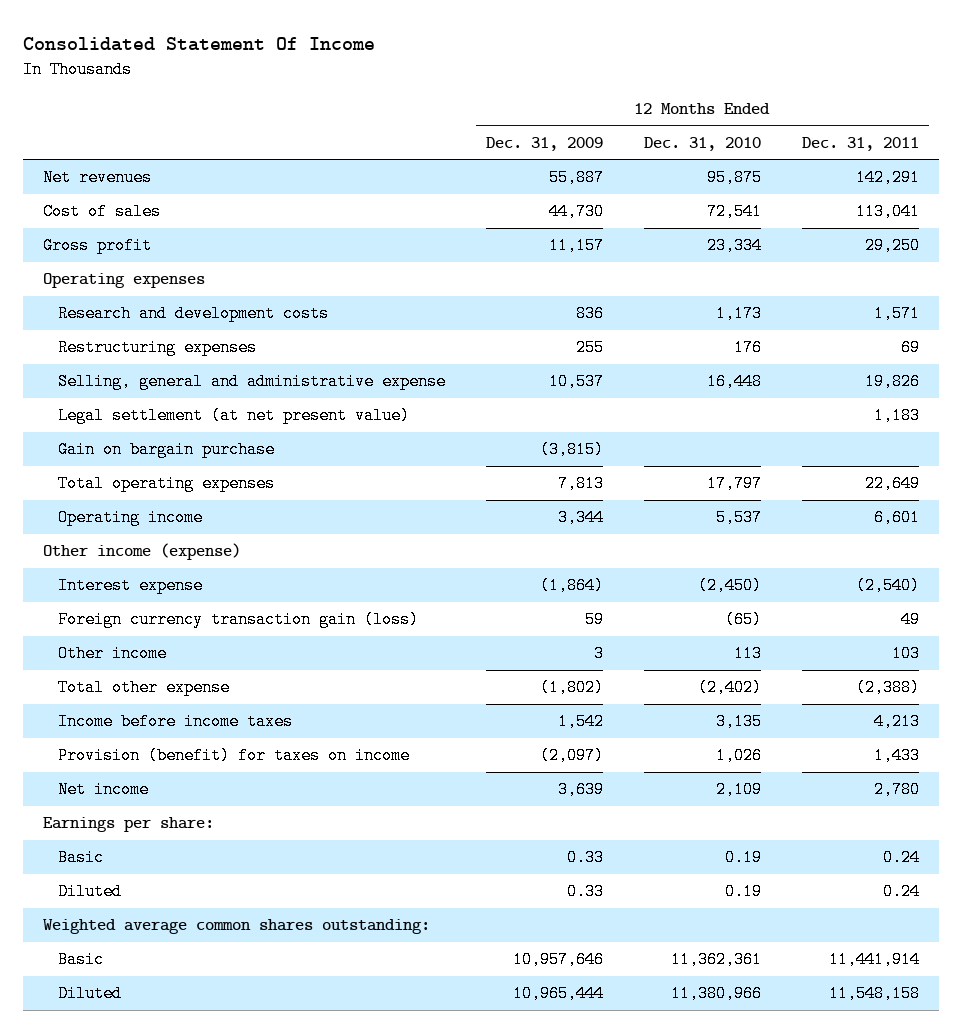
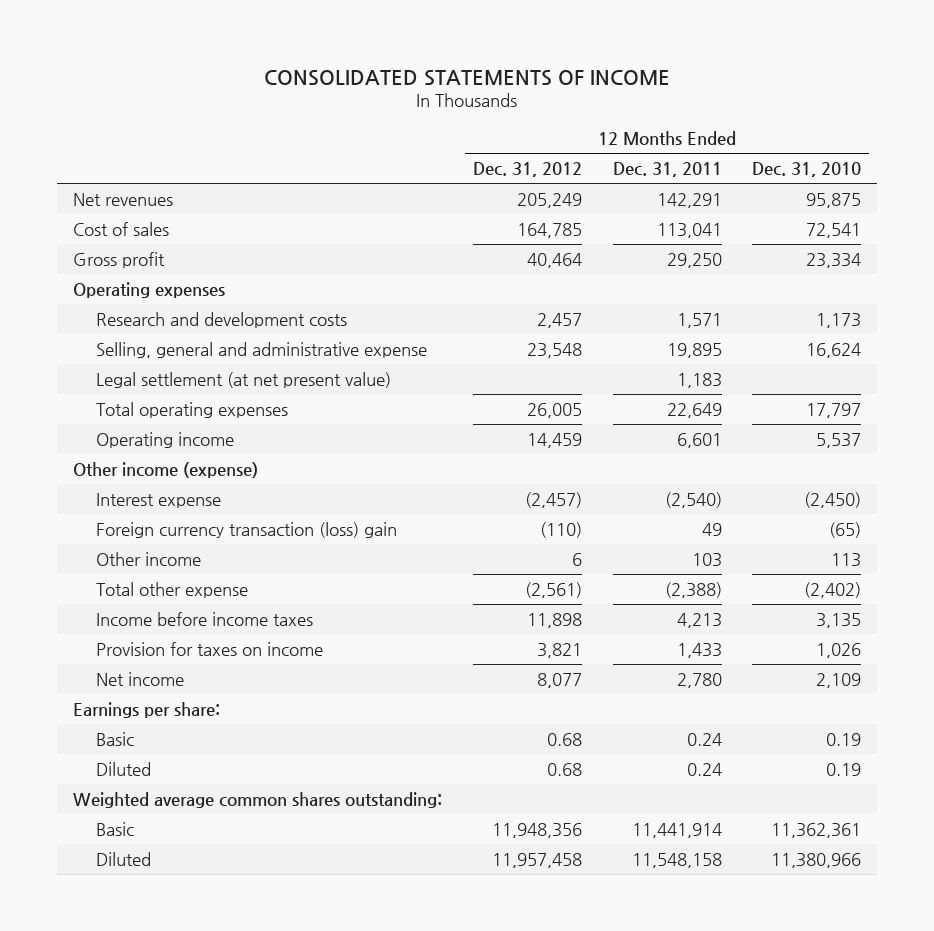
[22,37,375,52] Consolidated Statement Of Income -> [264,69,671,86] CONSOLIDATED STATEMENTS OF INCOME
[485,136,603,151] Dec. 31, 2009 -> none
none -> [472,161,582,177] Dec. 31, 2012
[57,339,257,357] Restructuring expenses -> none
[706,373,762,391] 16,448 -> [806,342,862,358] 16,624
[864,373,920,391] 19,826 -> [666,342,722,358] 19,895
[57,441,275,459] Gain on bargain purchase -> none
[57,611,419,629] Foreign currency transaction gain (loss) -> [95,521,397,538] Foreign currency transaction (loss) gain
[57,747,410,765] Provision (benefit) for taxes on income -> [95,641,323,656] Provision for taxes on income

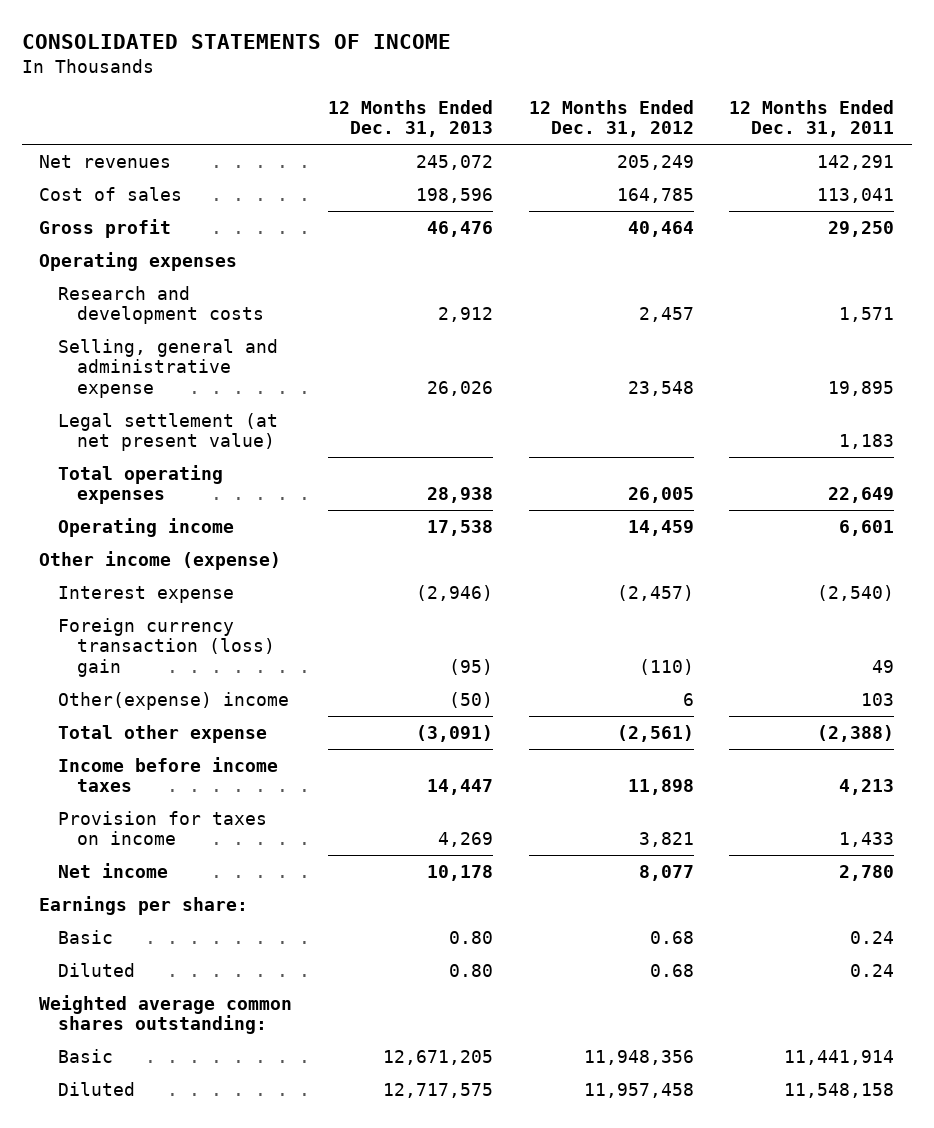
[752,161,862,177] Dec. 31, 2010 -> none
none -> [328,99,494,138] 12 Months Ended Dec. 31, 2013
[95,551,201,566] Other income -> [58,691,290,710] Other(expense) income

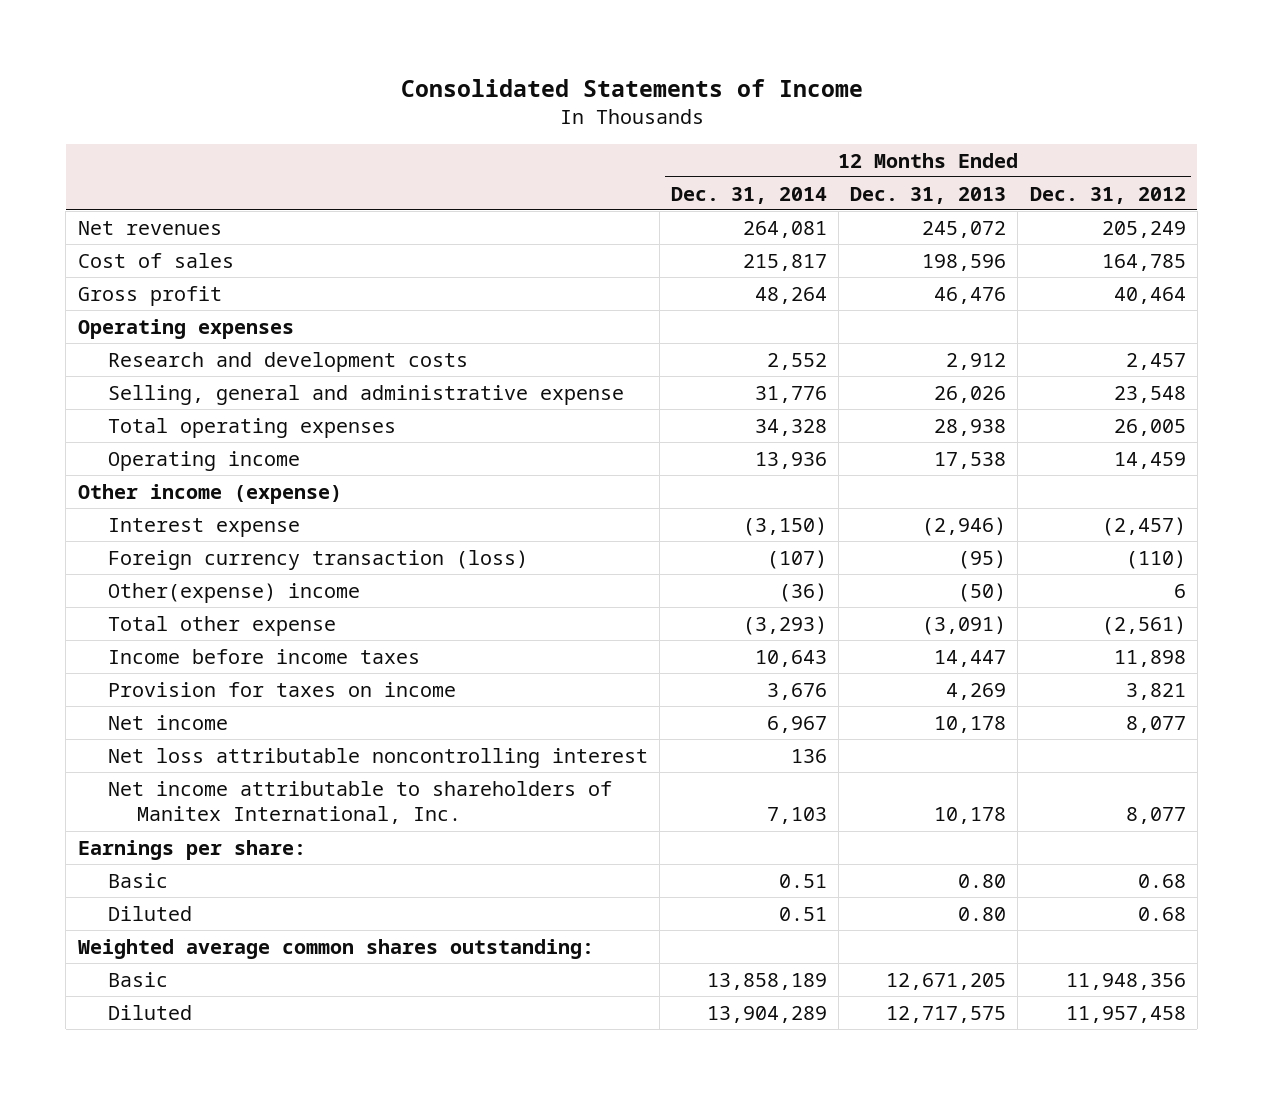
[21,34,451,50] CONSOLIDATED STATEMENTS OF INCOME -> [400,79,863,98] Consolidated Statements of Income
[729,99,895,138] 12 Months Ended Dec. 31, 2011 -> none
none -> [670,186,827,204] Dec. 31, 2014
[58,412,279,452] Legal settlement (at net present value) -> none
[58,617,275,677] Foreign currency transaction (loss) gain -> [107,549,528,570] Foreign currency transaction (loss)
none -> [107,747,648,768] Net loss attributable noncontrolling interest
none -> [107,780,612,825] Net income attributable to shareholders of Manitex International, Inc.

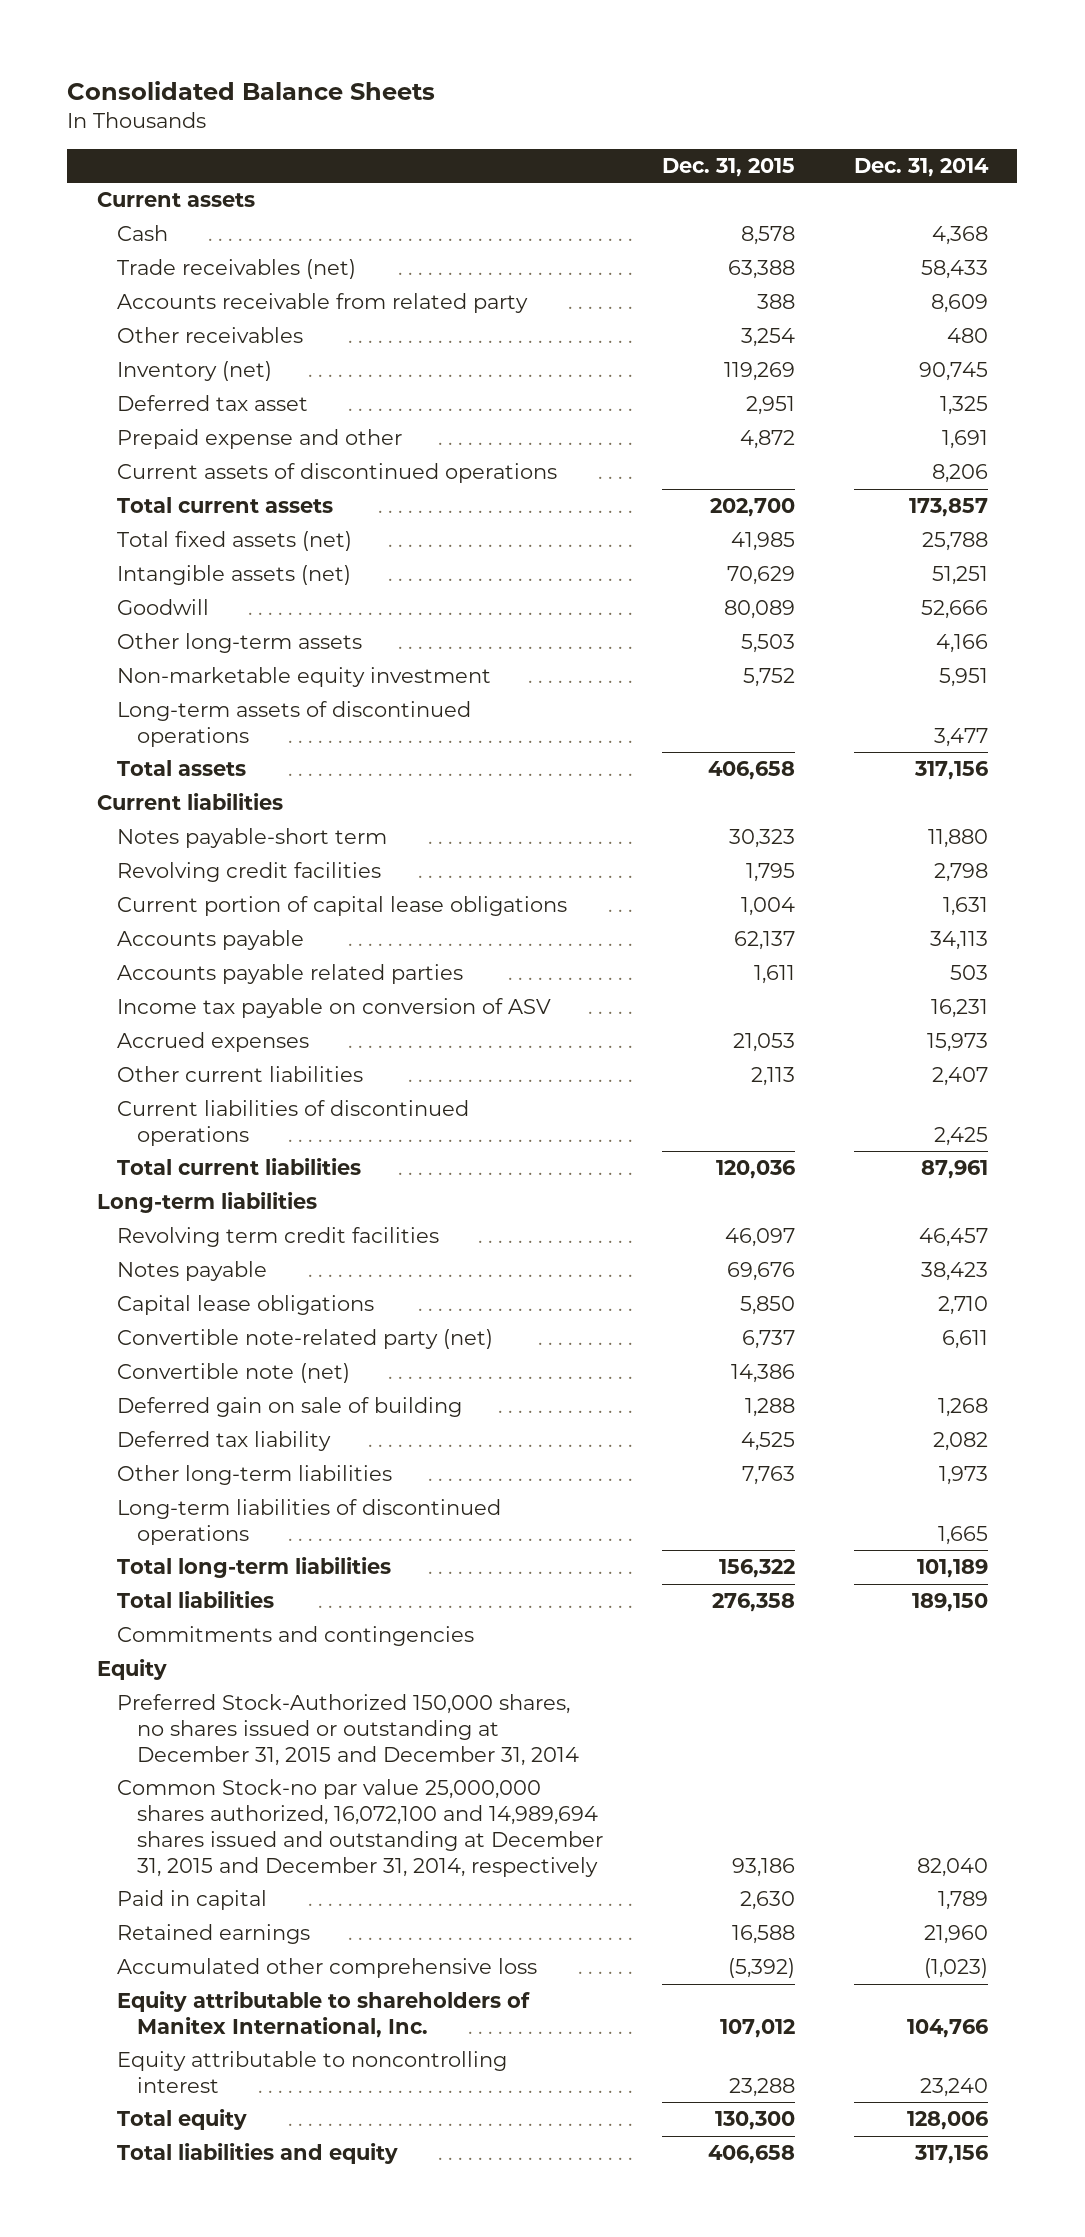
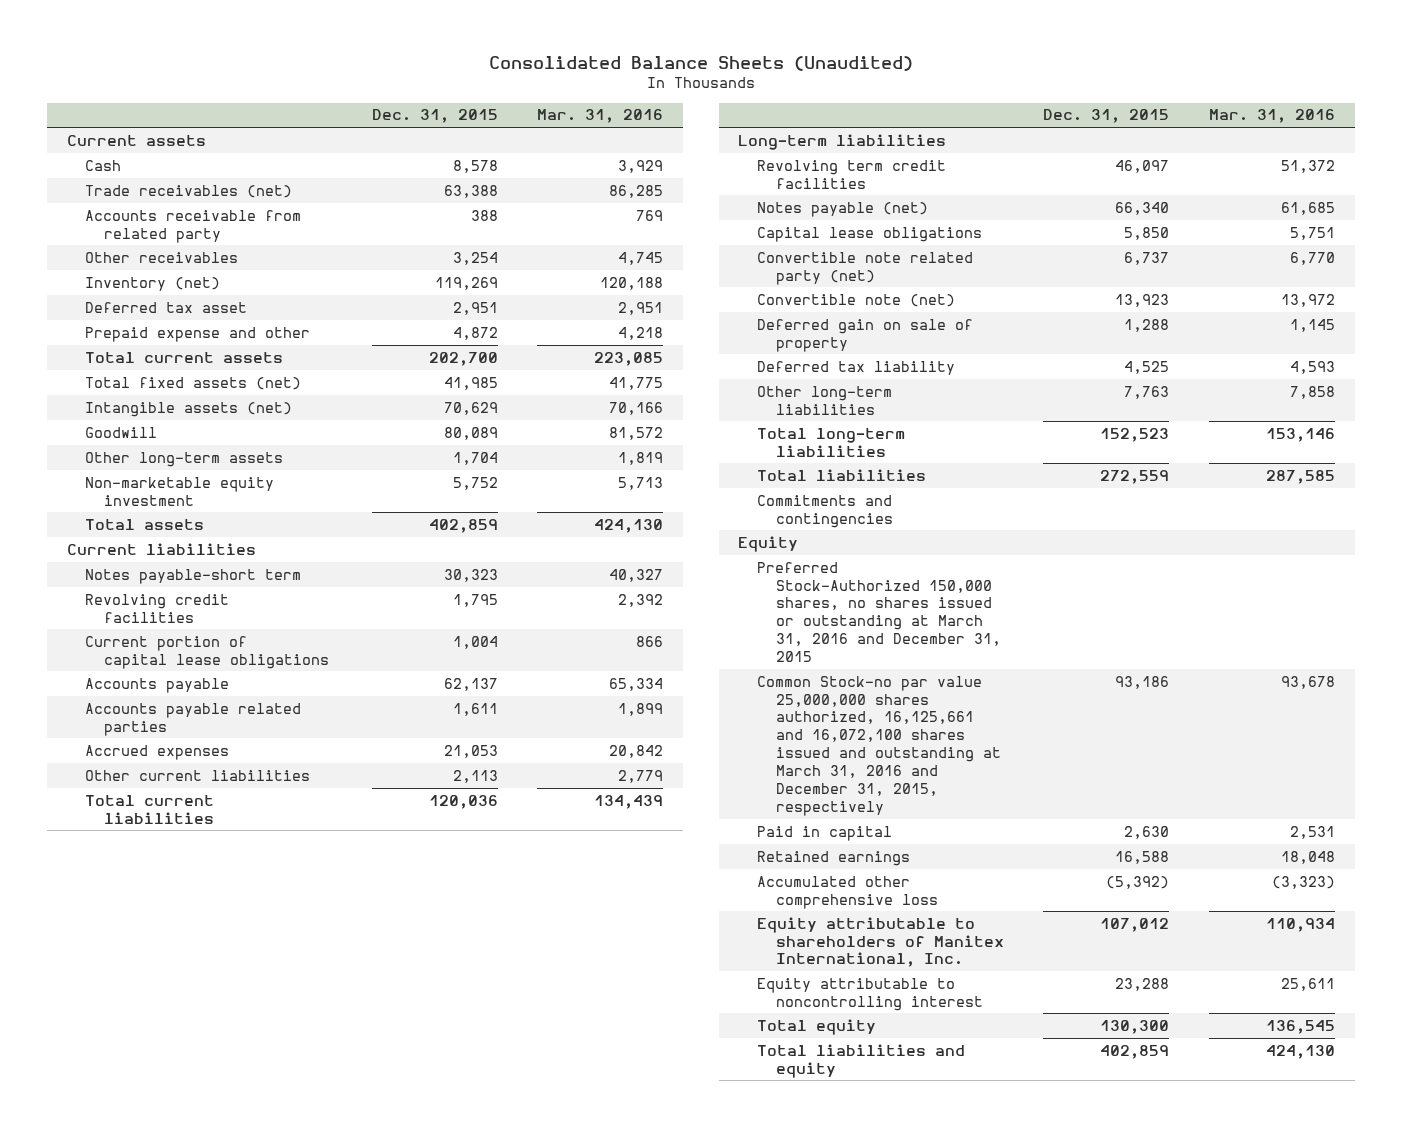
[67,80,436,100] Consolidated Balance Sheets -> [488,56,913,72] Consolidated Balance Sheets (Unaudited)
[853,157,989,177] Dec. 31, 2014 -> none
none -> [537,109,664,124] Mar. 31, 2016
[116,463,557,484] Current assets of discontinued operations -> none
[740,634,795,654] 5,503 -> [452,451,498,465] 1,704
[116,701,471,747] Long-term assets of discontinued operations -> none
[707,761,795,781] 406,658 -> [428,518,498,533] 402,859
[116,998,551,1019] Income tax payable on conversion of ASV -> none
[116,1100,469,1146] Current liabilities of discontinued operations -> none
[116,1261,267,1282] Notes payable -> [757,201,929,217] Notes payable (net)
[726,1262,795,1282] 69,676 -> [1115,201,1170,215] 66,340
[116,1329,493,1350] Convertible note-related party (net) -> [757,251,974,285] Convertible note related party (net)
[730,1364,795,1384] 14,386 -> [1115,293,1170,307] 13,923
[116,1397,462,1418] Deferred gain on sale of building -> [757,318,974,352] Deferred gain on sale of property
[116,1499,501,1545] Long-term liabilities of discontinued operations -> none
[718,1559,795,1579] 156,322 -> [1100,427,1170,442] 152,523
[711,1593,795,1613] 276,358 -> [1100,469,1170,484] 272,559
[116,1694,579,1766] Preferred Stock-Authorized 150,000 shares, no shares issued or outstanding at December 31, 2015 and December 31, 2014 -> [757,561,1001,663] Preferred Stock-Authorized 150,000 shares, no shares issued or outstanding at March 31, 2016 and December 31, 2015
[116,1779,603,1877] Common Stock-no par value 25,000,000 shares authorized, 16,072,100 and 14,989,694 shares issued and outstanding at December 31, 2015 and December 31, 2014, respectively -> [757,675,1001,816] Common Stock-no par value 25,000,000 shares authorized, 16,125,661 and 16,072,100 shares issued and outstanding at March 31, 2016 and December 31, 2015, respectively
[707,2145,795,2165] 406,658 -> [1100,1044,1170,1059] 402,859

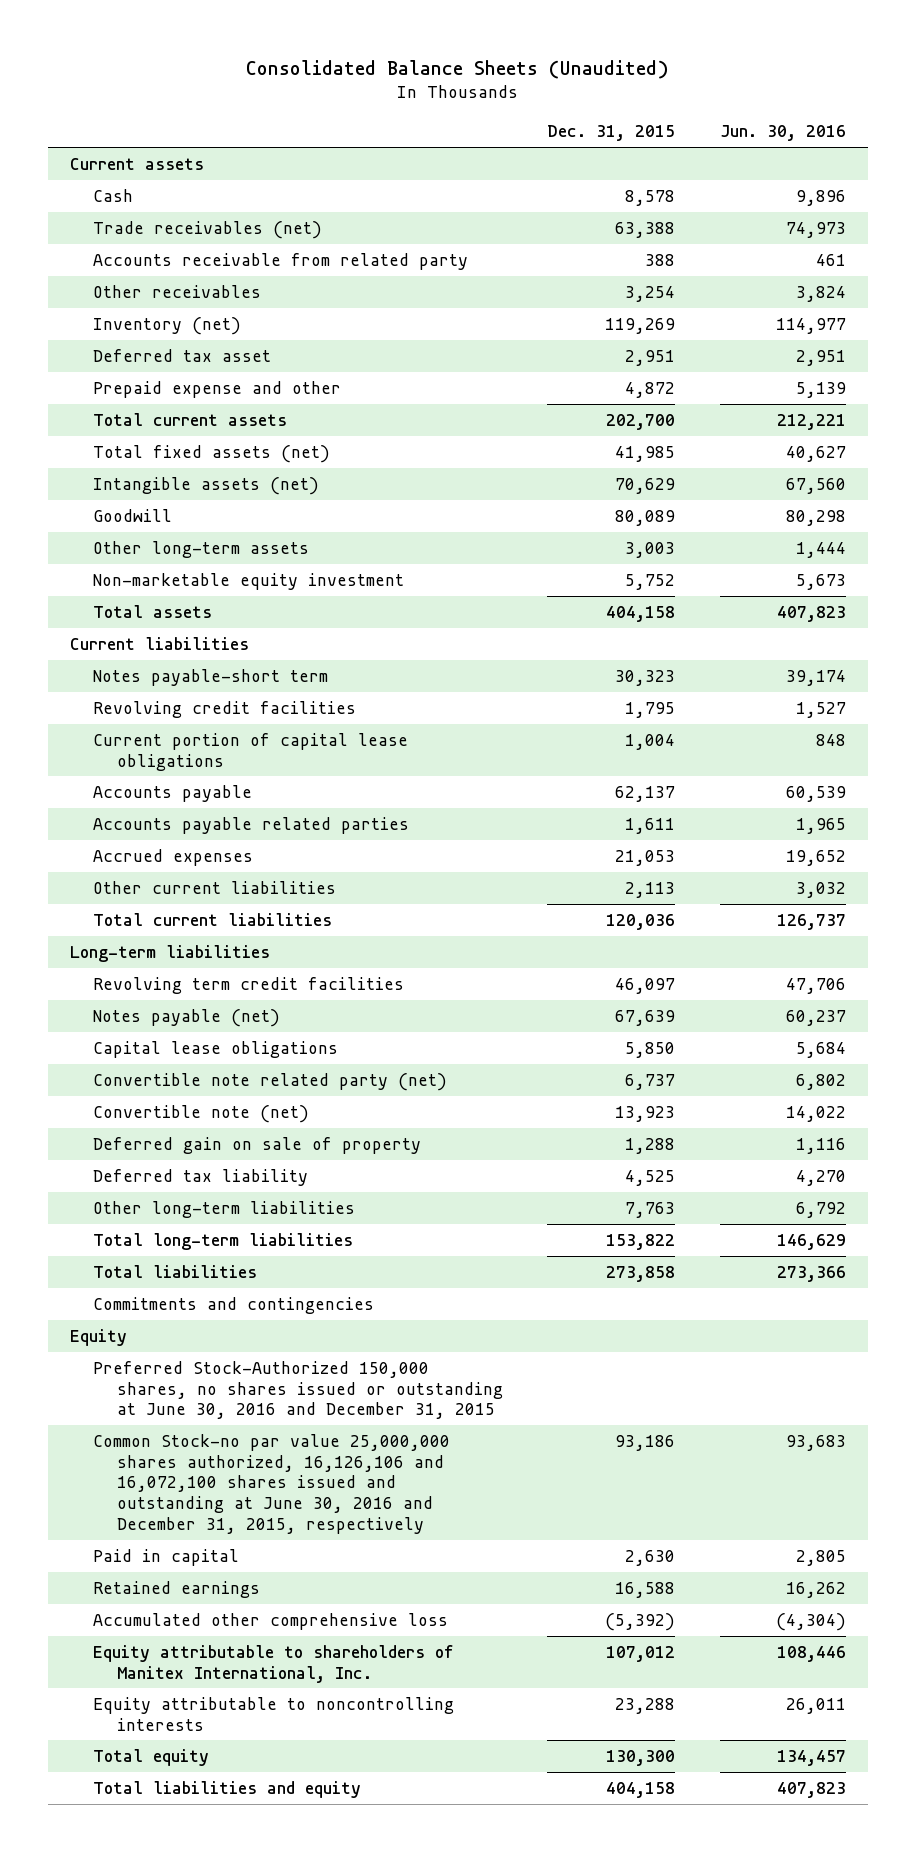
[537,109,664,124] Mar. 31, 2016 -> none
none -> [719,125,846,142] Jun. 30, 2016
[452,451,498,465] 1,704 -> [625,541,676,558] 3,003
[428,518,498,533] 402,859 -> [606,605,676,622] 404,158
[1115,201,1170,215] 66,340 -> [615,1009,676,1026] 67,639
[1100,427,1170,442] 152,523 -> [606,1233,676,1250] 153,822
[1100,469,1170,484] 272,559 -> [606,1265,676,1282] 273,858
[757,561,1001,663] Preferred Stock-Authorized 150,000 shares, no shares issued or outstanding at March 31, 2016 and December 31, 2015 -> [93,1360,503,1420] Preferred Stock-Authorized 150,000 shares, no shares issued or outstanding at June 30, 2016 and December 31, 2015
[757,675,1001,816] Common Stock-no par value 25,000,000 shares authorized, 16,125,661 and 16,072,100 shares issued and outstanding at March 31, 2016 and December 31, 2015, respectively -> [93,1433,451,1535] Common Stock-no par value 25,000,000 shares authorized, 16,126,106 and 16,072,100 shares issued and outstanding at June 30, 2016 and December 31, 2015, respectively
[757,977,983,1011] Equity attributable to noncontrolling interest -> [93,1696,455,1731] Equity attributable to noncontrolling interests
[1100,1044,1170,1059] 402,859 -> [606,1781,676,1798] 404,158

